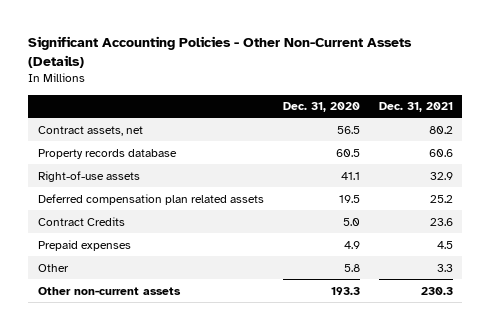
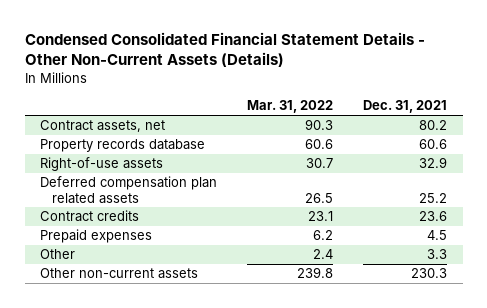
[28,36,413,68] Significant Accounting Policies - Other Non-Current Assets (Details) -> [24,32,425,68] Condensed Consolidated Financial Statement Details - Other Non-Current Assets (Details)
[282,102,360,113] Dec. 31, 2020 -> none
none -> [247,100,334,114] Mar. 31, 2022
[37,216,125,226] Contract Credits -> [39,210,139,223] Contract credits

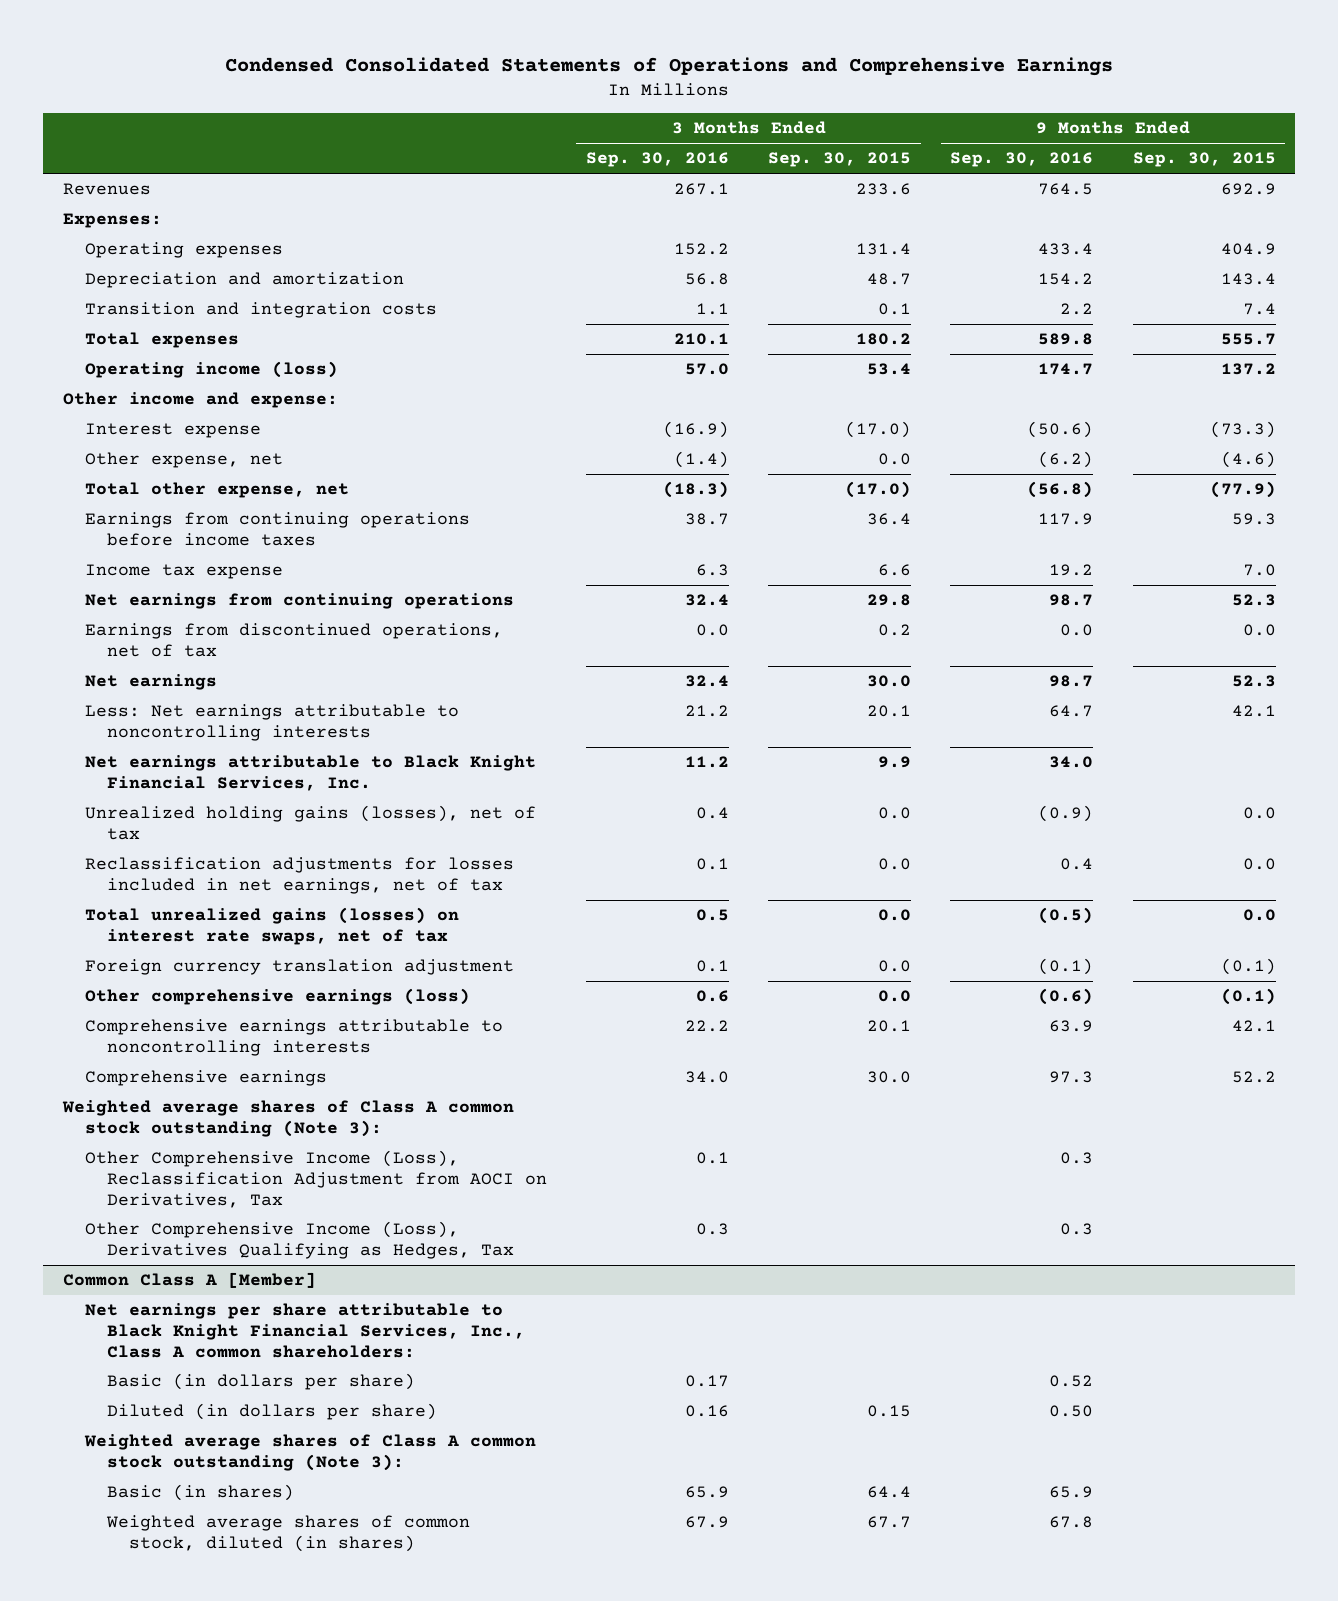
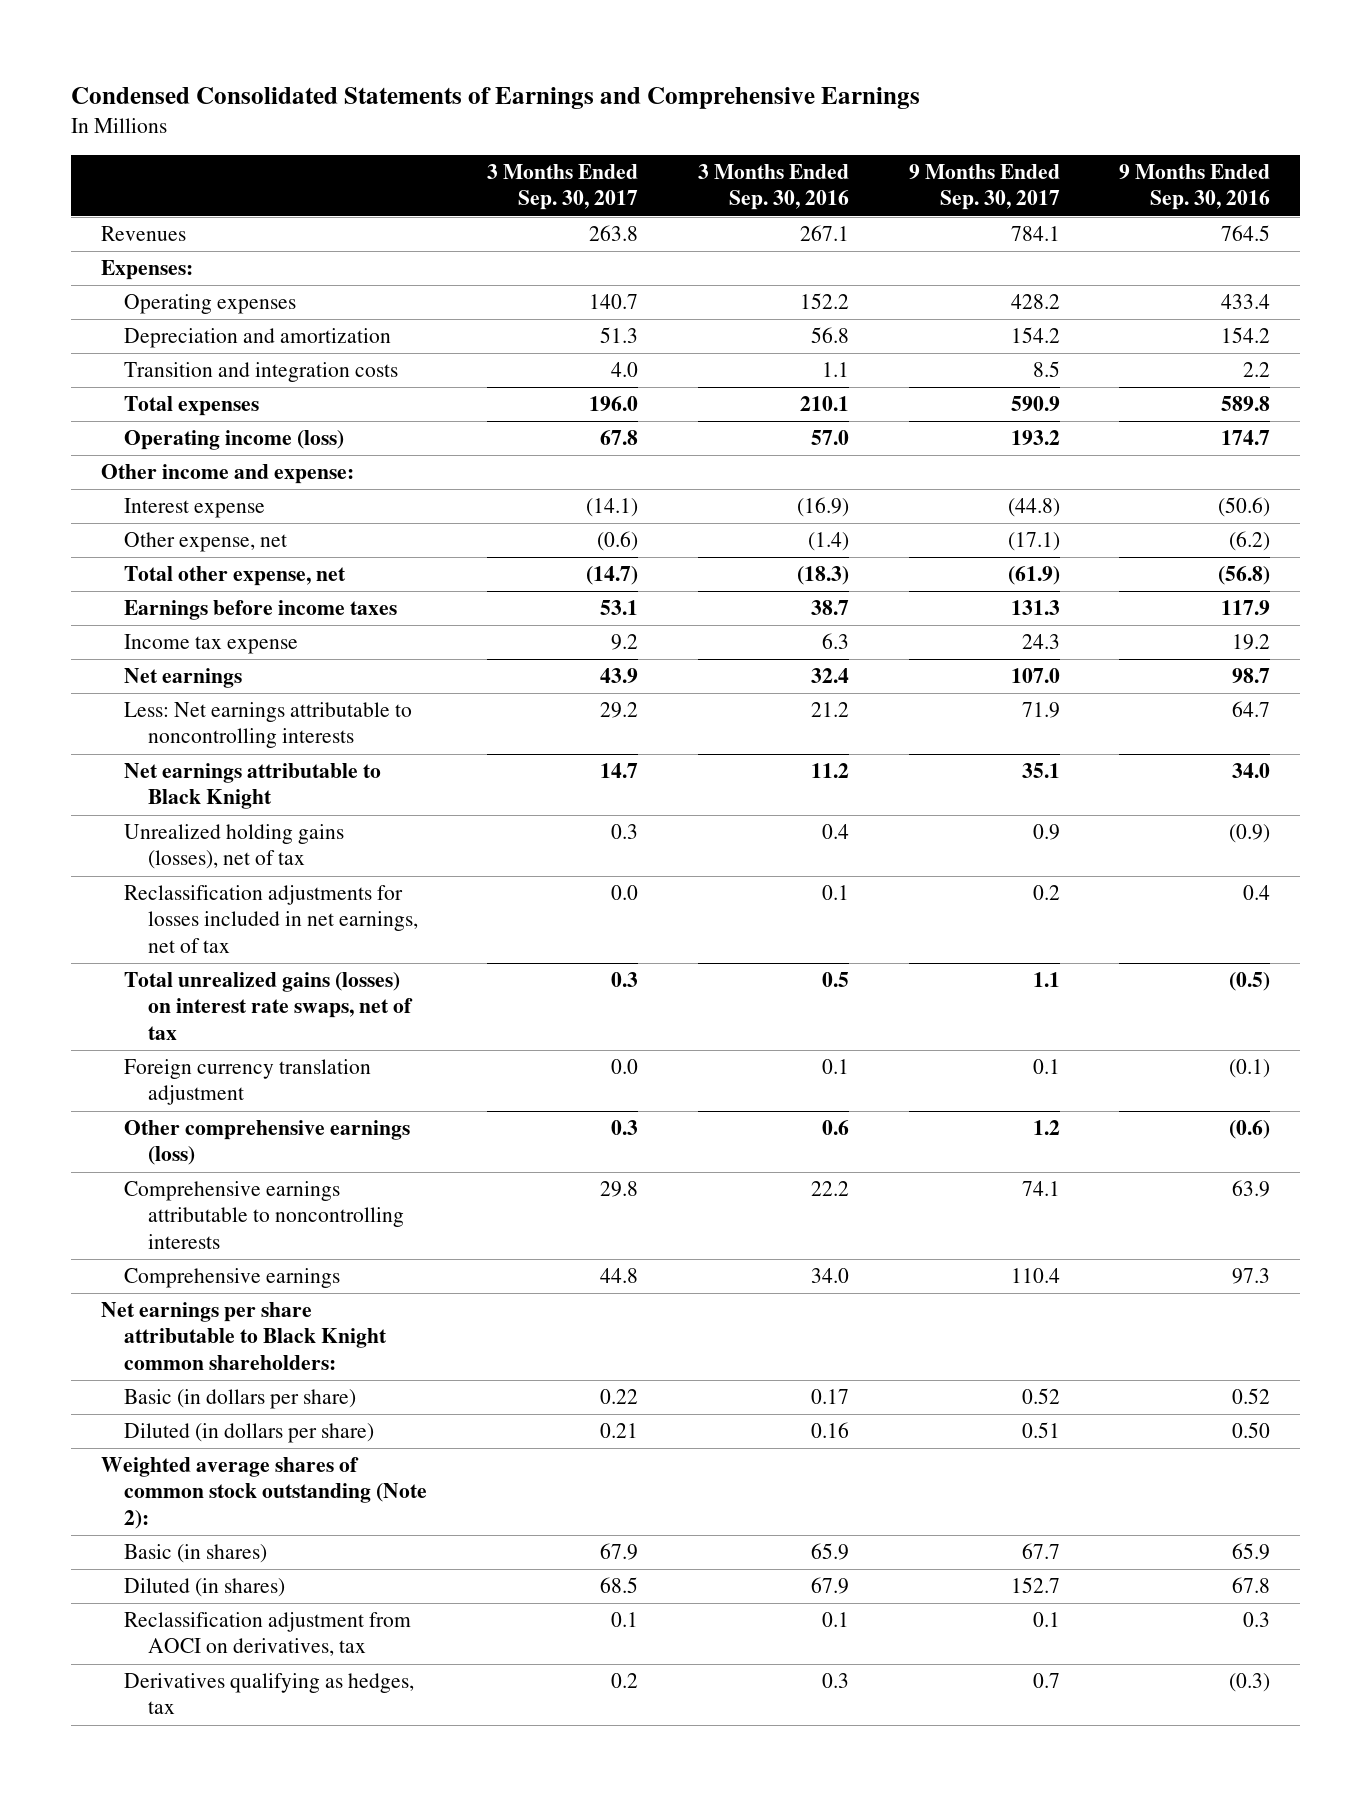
[225,56,1114,76] Condensed Consolidated Statements of Operations and Comprehensive Earnings -> [70,87,920,110] Condensed Consolidated Statements of Earnings and Comprehensive Earnings
[768,152,912,168] Sep. 30, 2015 -> none
[1132,152,1276,168] Sep. 30, 2015 -> none
none -> [487,164,639,211] 3 Months Ended Sep. 30, 2017
none -> [908,164,1060,211] 9 Months Ended Sep. 30, 2017
[84,512,470,546] Earnings from continuing operations before income taxes -> [124,600,398,621] Earnings before income taxes
[84,593,514,610] Net earnings from continuing operations -> none
[84,623,503,657] Earnings from discontinued operations, net of tax -> none
[84,755,536,791] Net earnings attributable to Black Knight Financial Services, Inc. -> [124,763,382,810] Net earnings attributable to Black Knight
[61,1100,514,1137] Weighted average shares of Class A common stock outstanding (Note 3): -> none
[84,1150,547,1208] Other Comprehensive Income (Loss), Reclassification Adjustment from AOCI on Derivatives, Tax -> none
[84,1221,514,1259] Other Comprehensive Income (Loss), Derivatives Qualifying as Hedges, Tax -> none
[62,1272,316,1289] Common Class A [Member] -> none
[84,1303,525,1358] Net earnings per share attributable to Black Knight Financial Services, Inc., Class A common shareholders: -> [100,1302,388,1370] Net earnings per share attributable to Black Knight common shareholders:
[83,1434,536,1471] Weighted average shares of Class A common stock outstanding (Note 3): -> [100,1457,428,1529] Weighted average shares of common stock outstanding (Note 2):
[105,1515,470,1552] Weighted average shares of common stock, diluted (in shares) -> [124,1578,286,1598] Diluted (in shares)
none -> [124,1612,412,1657] Reclassification adjustment from AOCI on derivatives, tax
none -> [124,1673,415,1715] Derivatives qualifying as hedges, tax

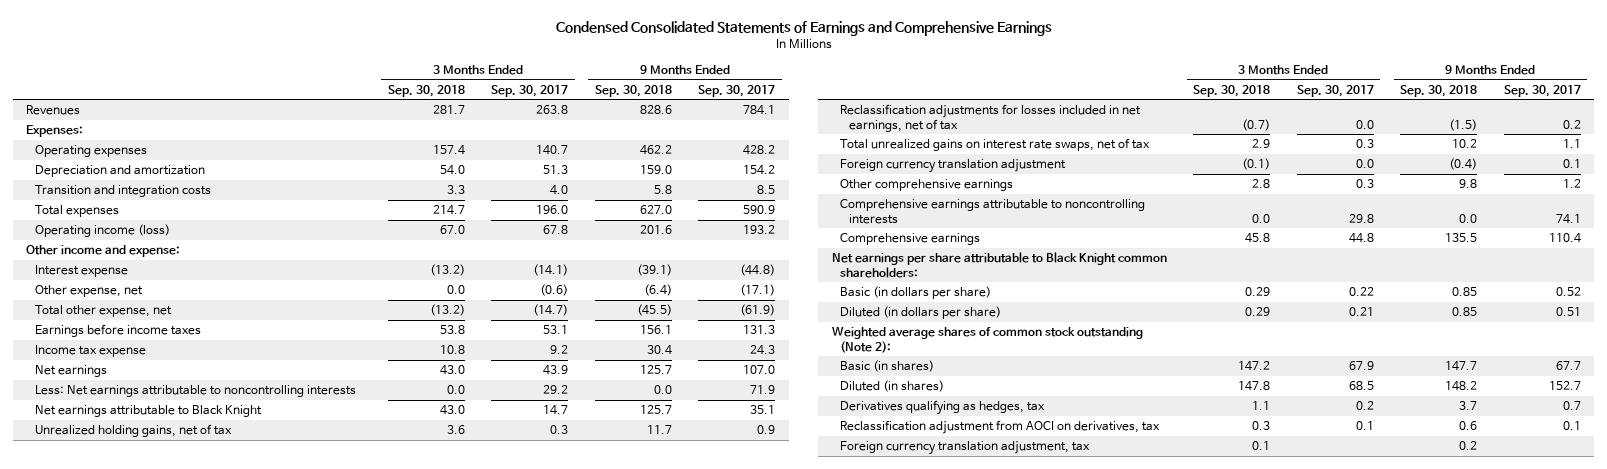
[697,164,849,211] 3 Months Ended Sep. 30, 2016 -> none
[1119,164,1271,211] 9 Months Ended Sep. 30, 2016 -> none
none -> [387,84,465,97] Sep. 30, 2018
none -> [594,84,672,97] Sep. 30, 2018
[124,824,345,870] Unrealized holding gains (losses), net of tax -> [35,424,233,438] Unrealized holding gains, net of tax
[124,972,414,1040] Total unrealized gains (losses) on interest rate swaps, net of tax -> [840,138,1151,152] Total unrealized gains on interest rate swaps, net of tax
[124,1120,411,1166] Other comprehensive earnings (loss) -> [840,179,1014,192] Other comprehensive earnings
[124,1612,412,1657] Reclassification adjustment from AOCI on derivatives, tax -> [840,420,1161,435] Reclassification adjustment from AOCI on derivatives, tax
none -> [840,441,1091,456] Foreign currency translation adjustment, tax

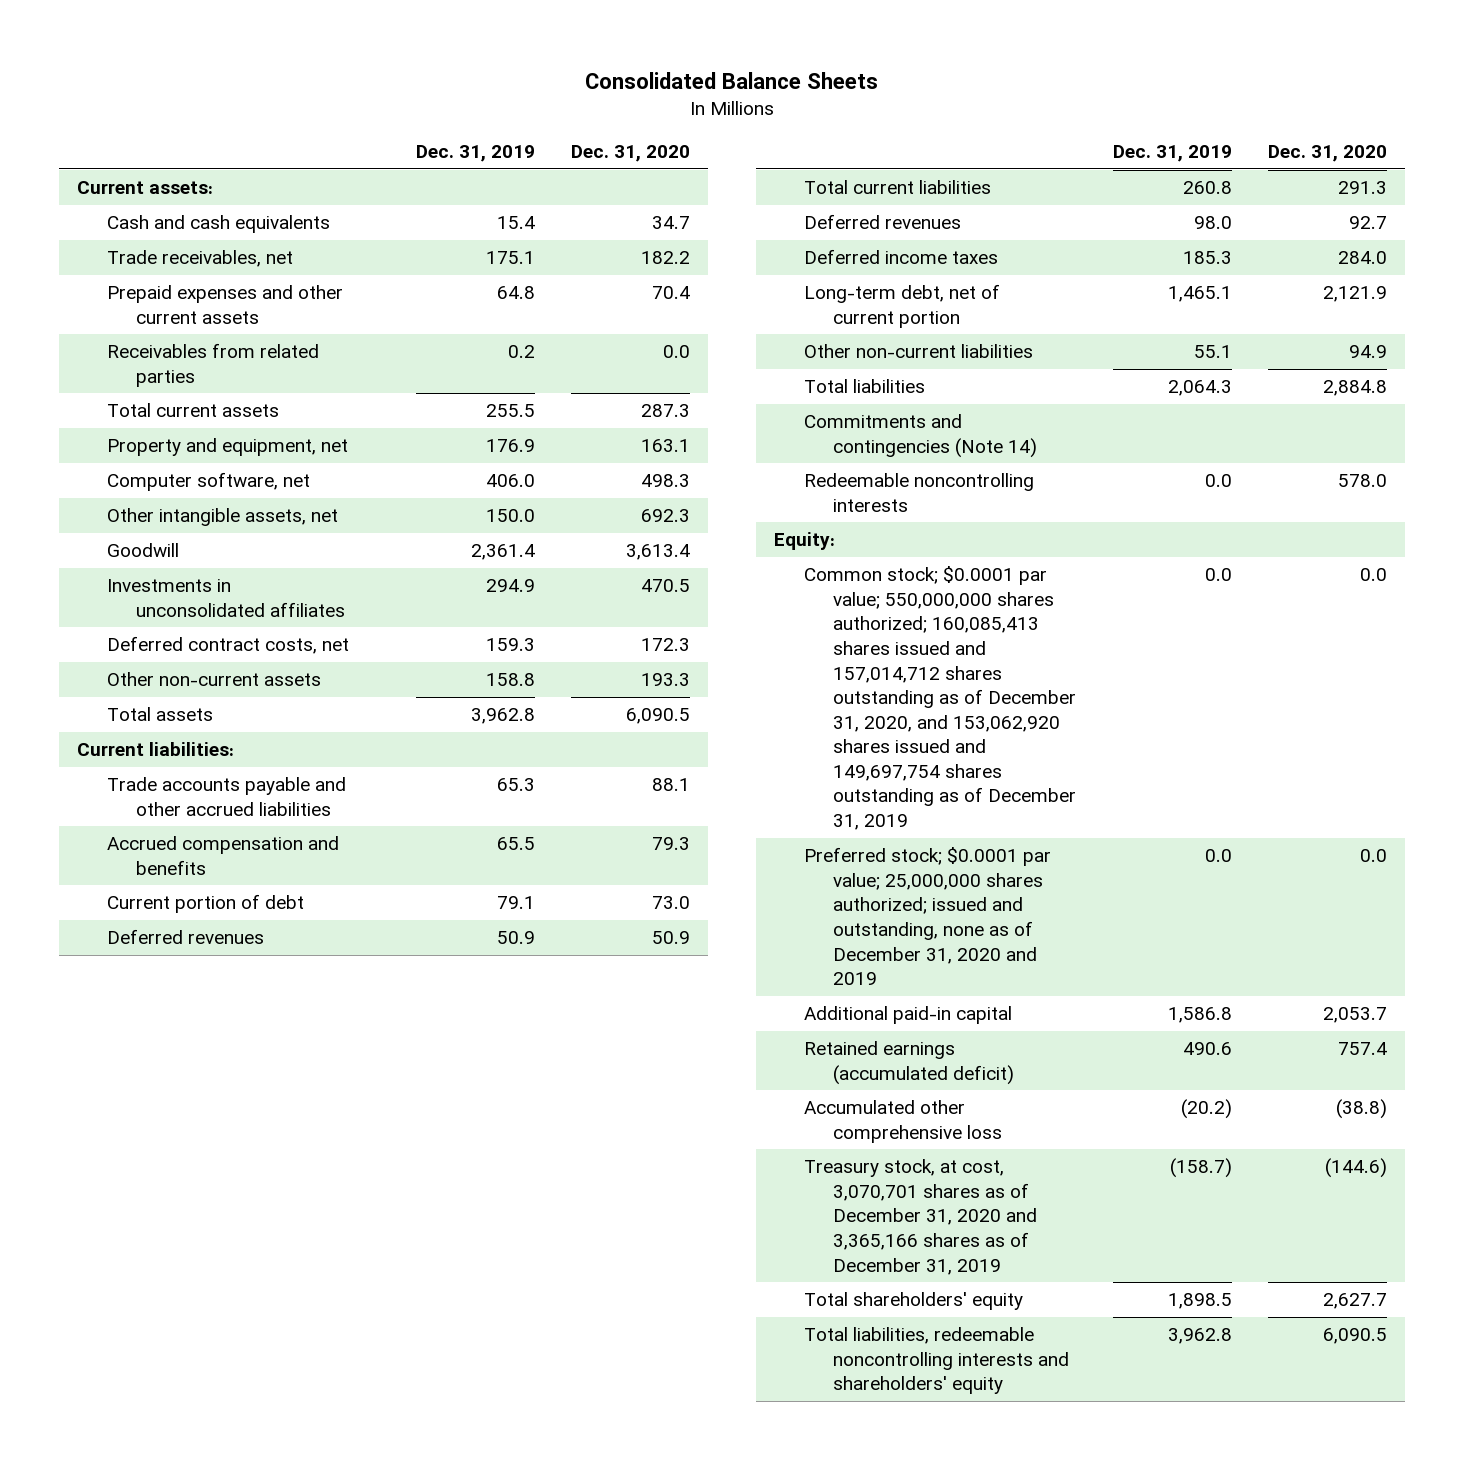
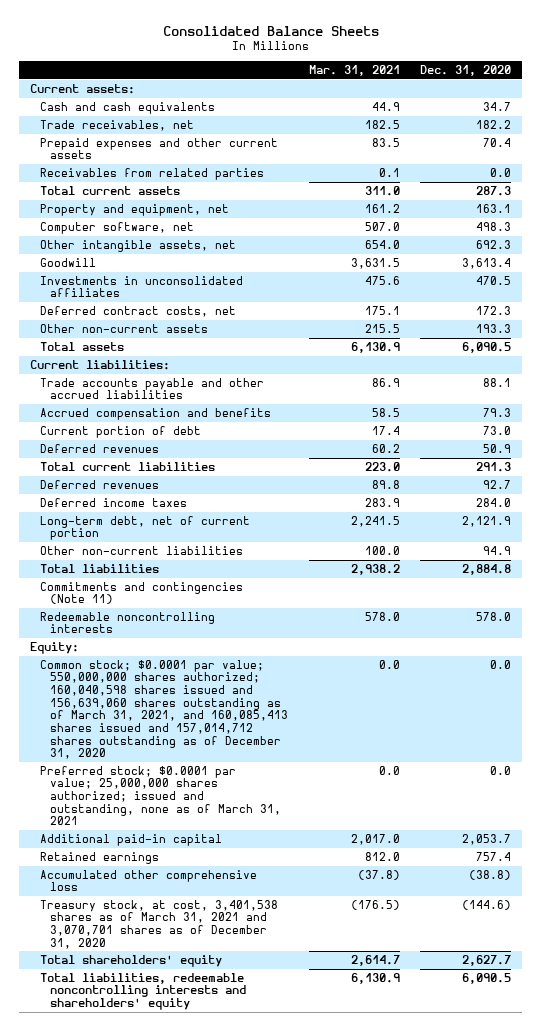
[415,145,535,163] Dec. 31, 2019 -> none
none -> [308,65,400,77] Mar. 31, 2021
[803,414,1038,458] Commitments and contingencies (Note 14) -> [39,581,243,605] Commitments and contingencies (Note 11)
[803,566,1077,830] Common stock; $0.0001 par value; 550,000,000 shares authorized; 160,085,413 shares issued and 157,014,712 shares outstanding as of December 31, 2020, and 153,062,920 shares issued and 149,697,754 shares outstanding as of December 31, 2019 -> [39,659,288,760] Common stock; $0.0001 par value; 550,000,000 shares authorized; 160,040,598 shares issued and 156,639,060 shares outstanding as of March 31, 2021, and 160,085,413 shares issued and 157,014,712 shares outstanding as of December 31, 2020
[803,847,1051,986] Preferred stock; $0.0001 par value; 25,000,000 shares authorized; issued and outstanding, none as of December 31, 2020 and 2019 -> [39,765,281,826] Preferred stock; $0.0001 par value; 25,000,000 shares authorized; issued and outstanding, none as of March 31, 2021
[803,1041,1015,1085] Retained earnings (accumulated deficit) -> [39,851,159,864] Retained earnings
[803,1159,1038,1275] Treasury stock, at cost, 3,070,701 shares as of December 31, 2020 and 3,365,166 shares as of December 31, 2019 -> [39,899,278,949] Treasury stock, at cost, 3,401,538 shares as of March 31, 2021 and 3,070,701 shares as of December 31, 2020

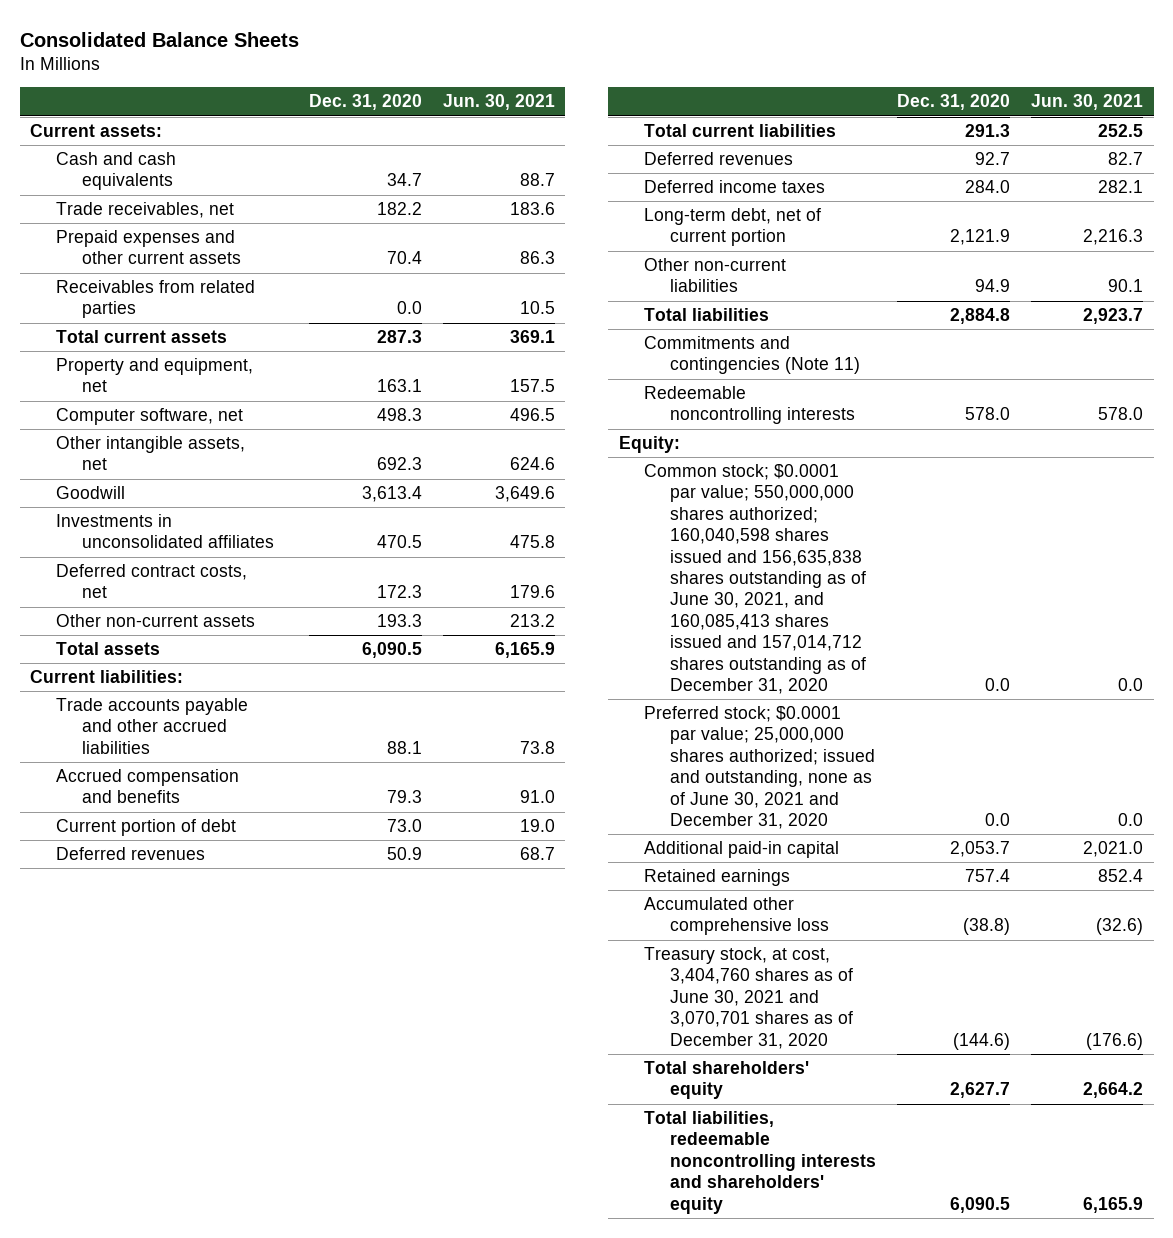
[308,65,400,77] Mar. 31, 2021 -> none
none -> [442,94,555,111] Jun. 30, 2021
[39,659,288,760] Common stock; $0.0001 par value; 550,000,000 shares authorized; 160,040,598 shares issued and 156,639,060 shares outstanding as of March 31, 2021, and 160,085,413 shares issued and 157,014,712 shares outstanding as of December 31, 2020 -> [644,464,867,694] Common stock; $0.0001 par value; 550,000,000 shares authorized; 160,040,598 shares issued and 156,635,838 shares outstanding as of June 30, 2021, and 160,085,413 shares issued and 157,014,712 shares outstanding as of December 31, 2020
[39,765,281,826] Preferred stock; $0.0001 par value; 25,000,000 shares authorized; issued and outstanding, none as of March 31, 2021 -> [644,706,876,830] Preferred stock; $0.0001 par value; 25,000,000 shares authorized; issued and outstanding, none as of June 30, 2021 and December 31, 2020
[39,899,278,949] Treasury stock, at cost, 3,401,538 shares as of March 31, 2021 and 3,070,701 shares as of December 31, 2020 -> [644,947,854,1049] Treasury stock, at cost, 3,404,760 shares as of June 30, 2021 and 3,070,701 shares as of December 31, 2020

